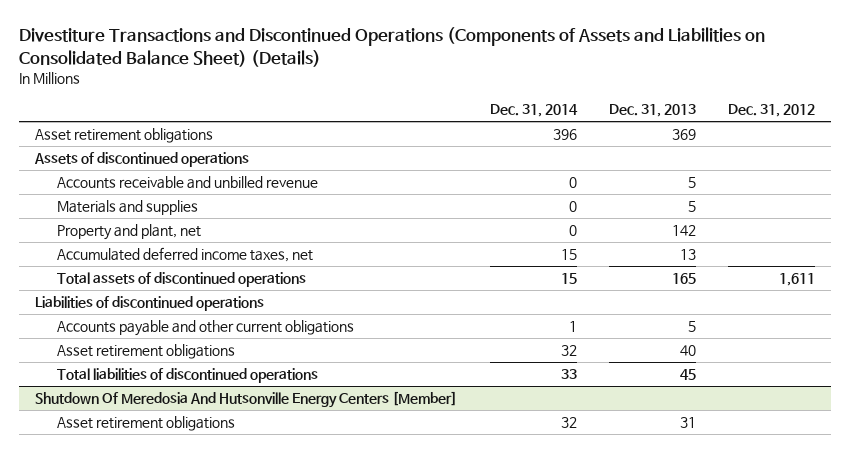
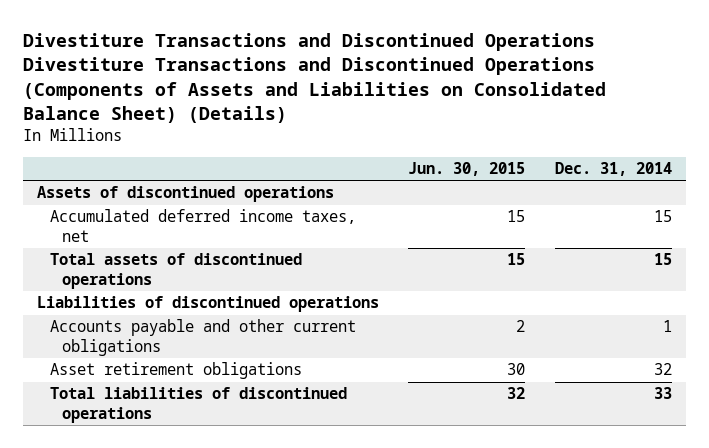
[19,27,766,67] Divestiture Transactions and Discontinued Operations (Components of Assets and Liabilities on Consolidated Balance Sheet) (Details) -> [22,33,606,123] Divestiture Transactions and Discontinued Operations Divestiture Transactions and Discontinued Operations (Components of Assets and Liabilities on Consolidated Balance Sheet) (Details)
[608,104,696,118] Dec. 31, 2013 -> none
[727,104,815,118] Dec. 31, 2012 -> none
none -> [408,162,526,177] Jun. 30, 2015
[35,128,214,144] Asset retirement obligations -> none
[57,176,319,190] Accounts receivable and unbilled revenue -> none
[57,200,199,216] Materials and supplies -> none
[57,224,202,241] Property and plant, net -> none
[35,391,458,409] Shutdown Of Meredosia And Hutsonville Energy Centers [Member] -> none
[57,416,236,432] Asset retirement obligations -> none

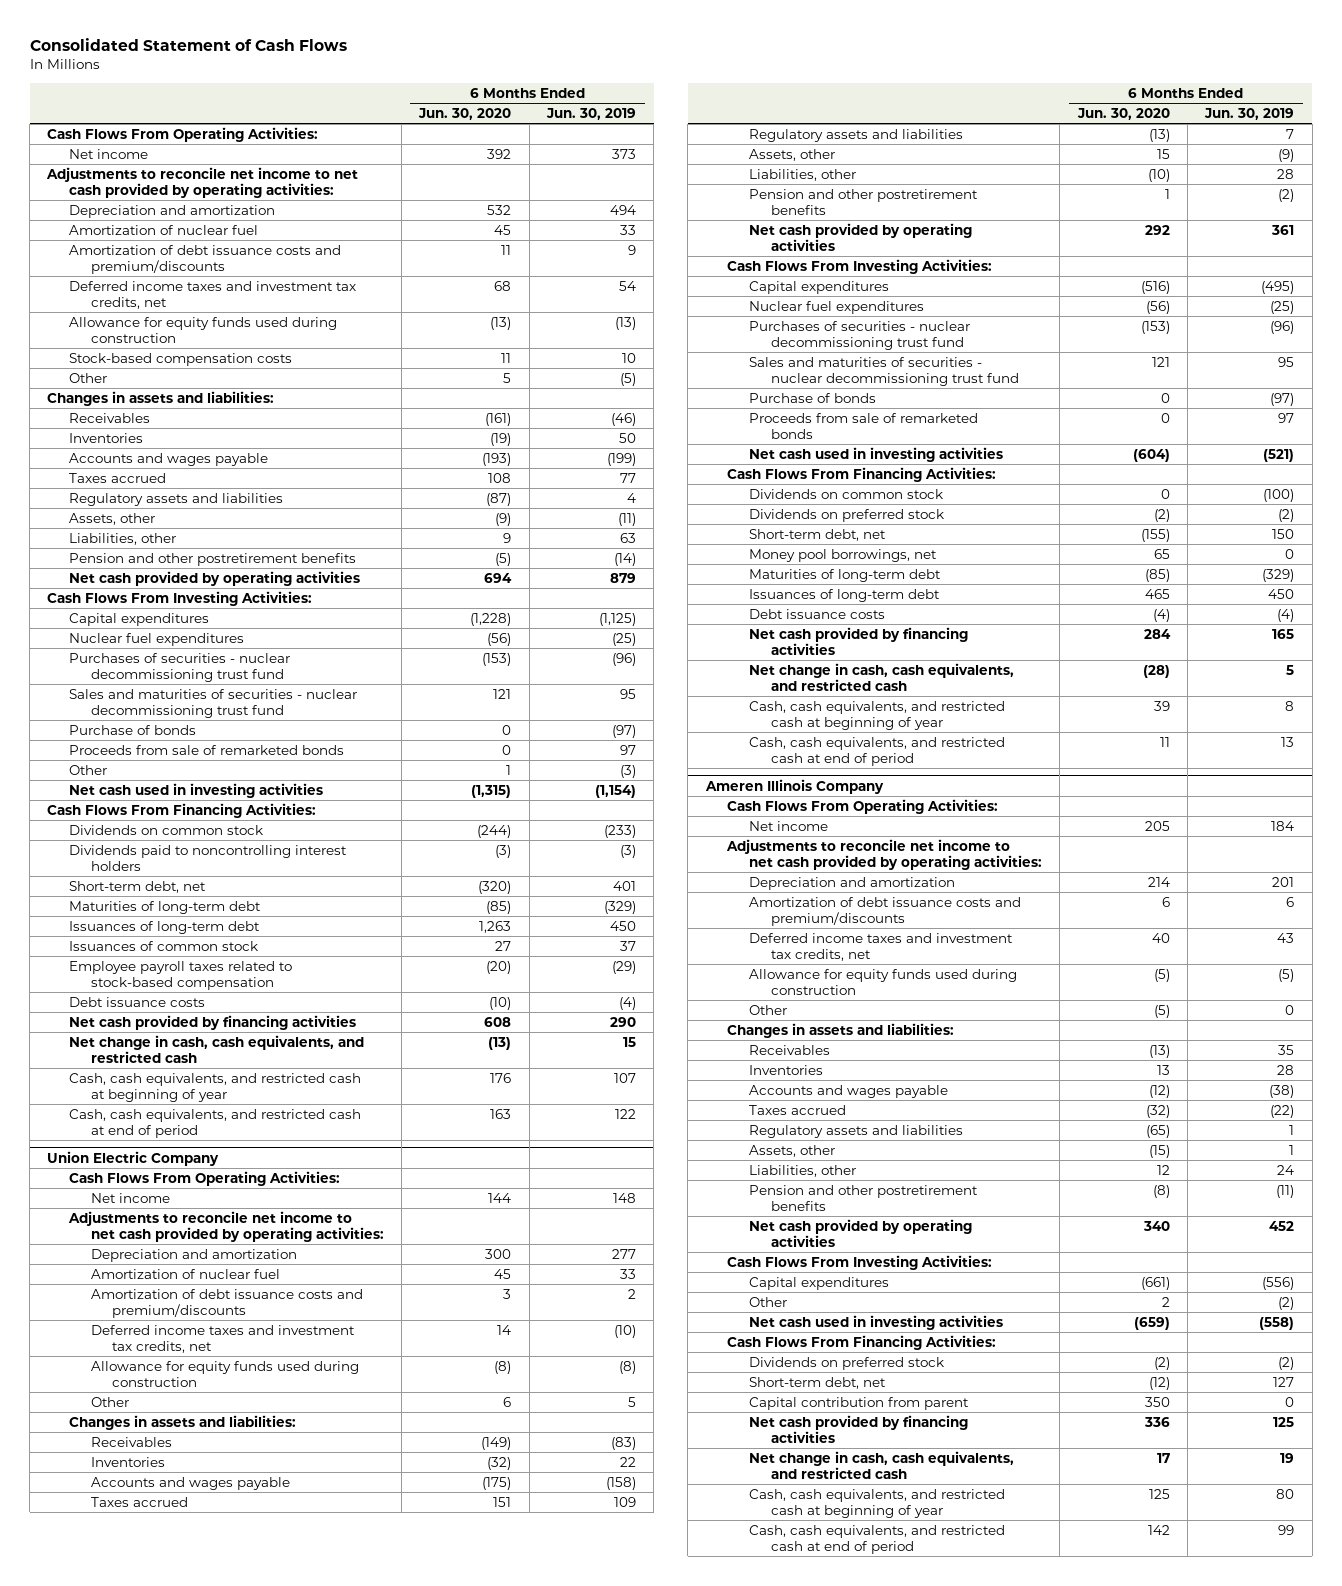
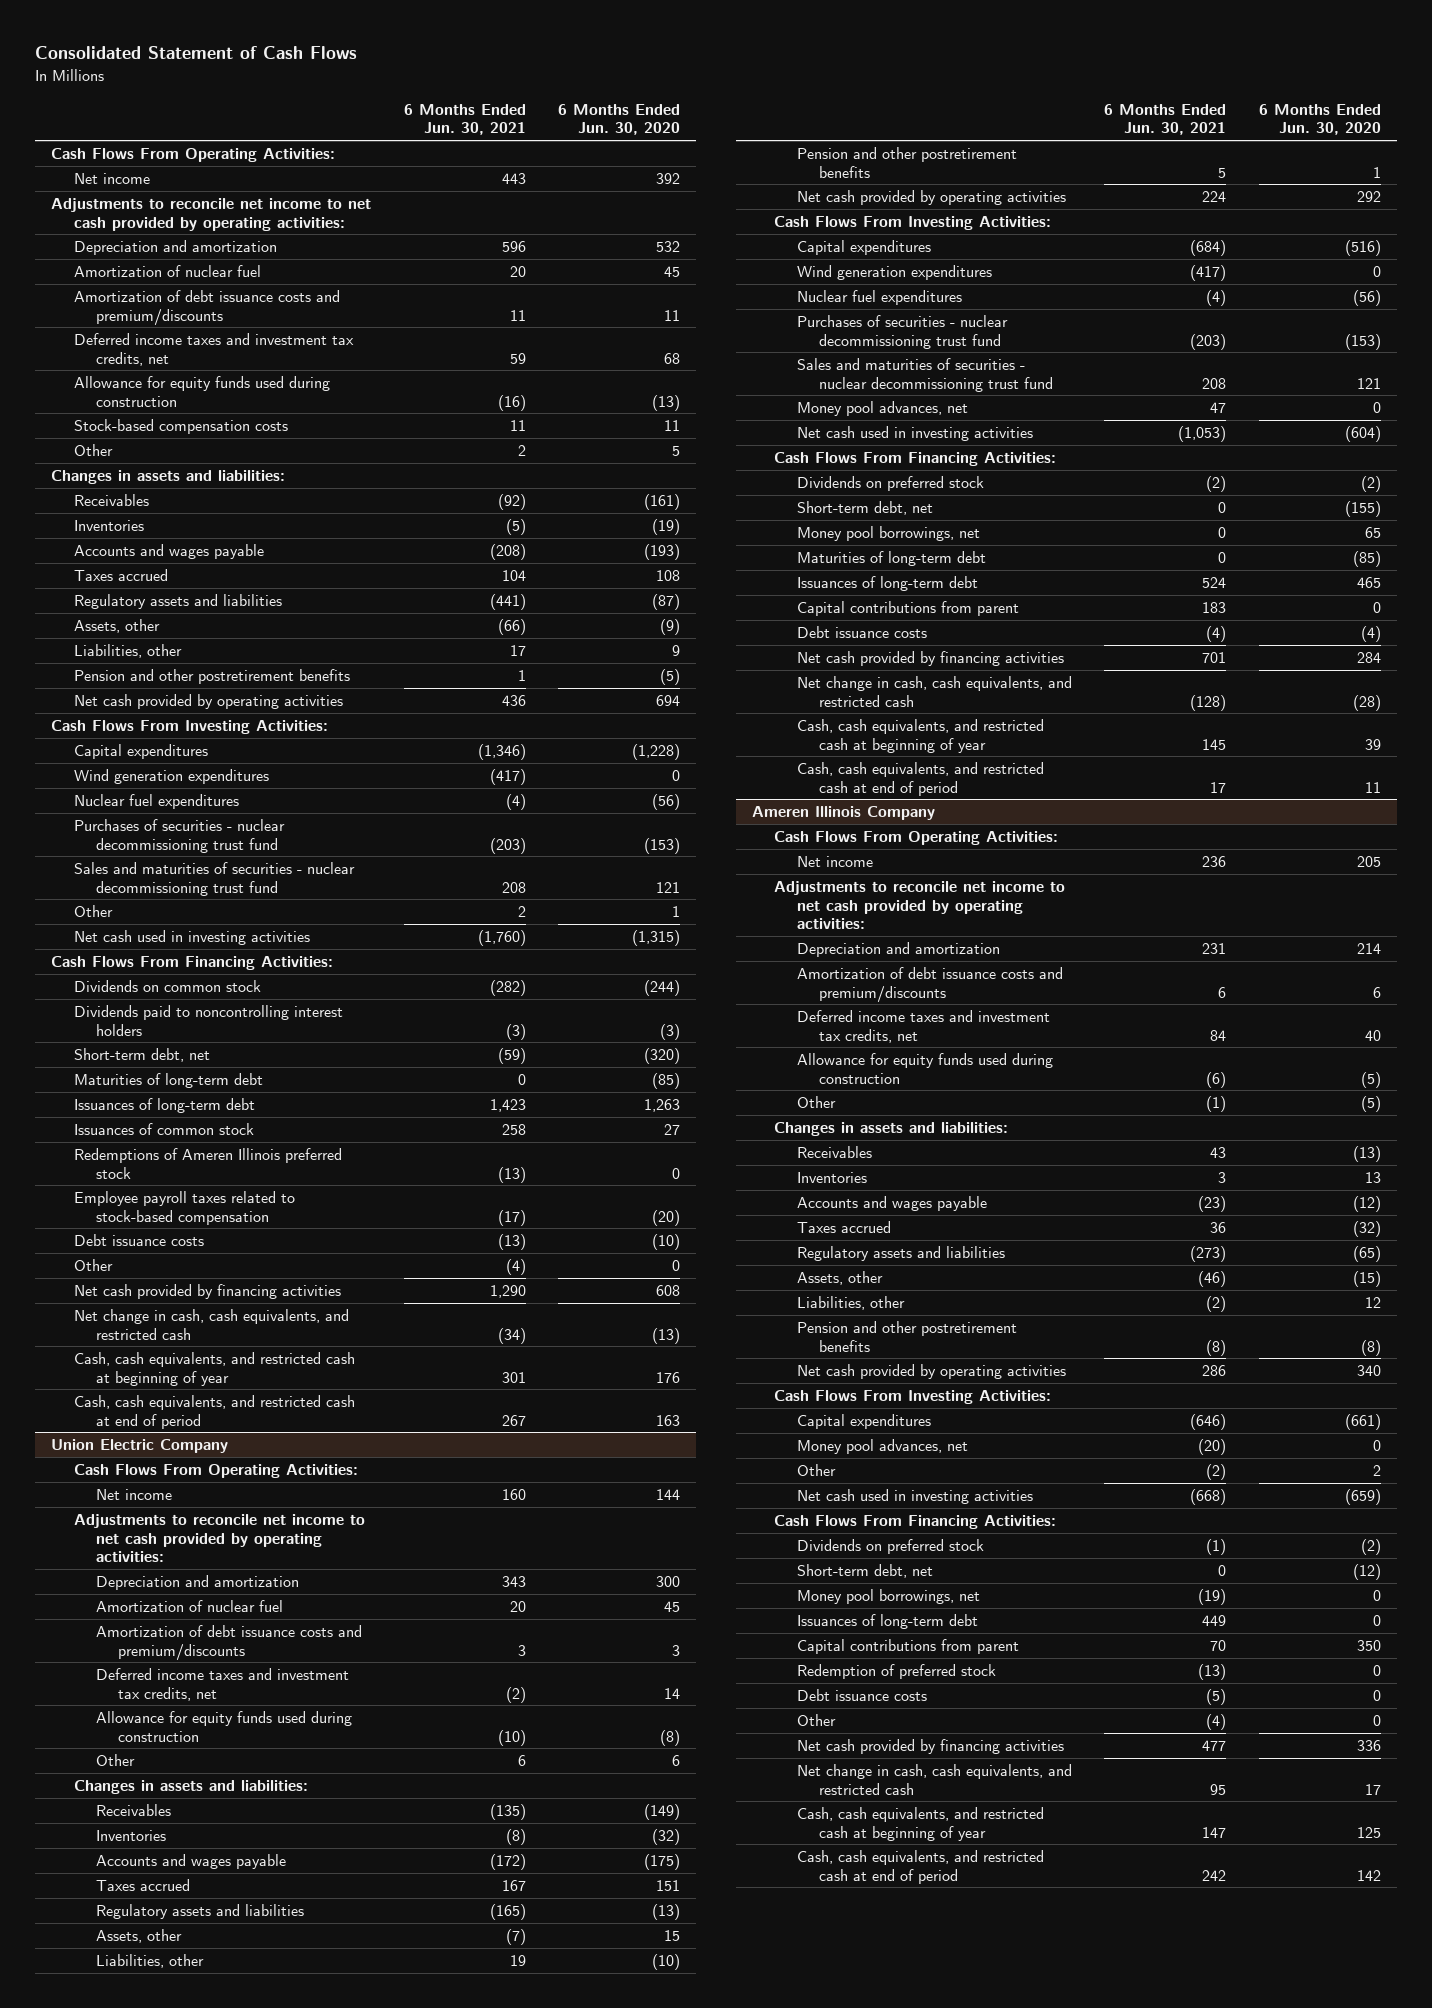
[545,107,636,120] Jun. 30, 2019 -> none
none -> [403,103,526,136] 6 Months Ended Jun. 30, 2021
none -> [73,768,269,784] Wind generation expenditures
[69,724,197,735] Purchase of bonds -> none
[69,744,345,755] Proceeds from sale of remarketed bonds -> none
none -> [73,1147,342,1179] Redemptions of Ameren Illinois preferred stock
none -> [73,1258,113,1271] Other
none -> [796,264,992,280] Wind generation expenditures
[749,392,877,403] Purchase of bonds -> none
[749,412,979,439] Proceeds from sale of remarketed bonds -> none
none -> [796,400,968,416] Money pool advances, net
[749,488,944,499] Dividends on common stock -> none
none -> [796,600,1019,616] Capital contributions from parent
none -> [796,1438,968,1454] Money pool advances, net
none -> [796,1588,980,1604] Money pool borrowings, net
none -> [796,1613,978,1629] Issuances of long-term debt
[749,1396,970,1410] Capital contribution from parent -> [796,1638,1019,1654] Capital contributions from parent
none -> [796,1663,996,1679] Redemption of preferred stock
none -> [796,1688,927,1701] Debt issuance costs
none -> [796,1713,836,1726] Other

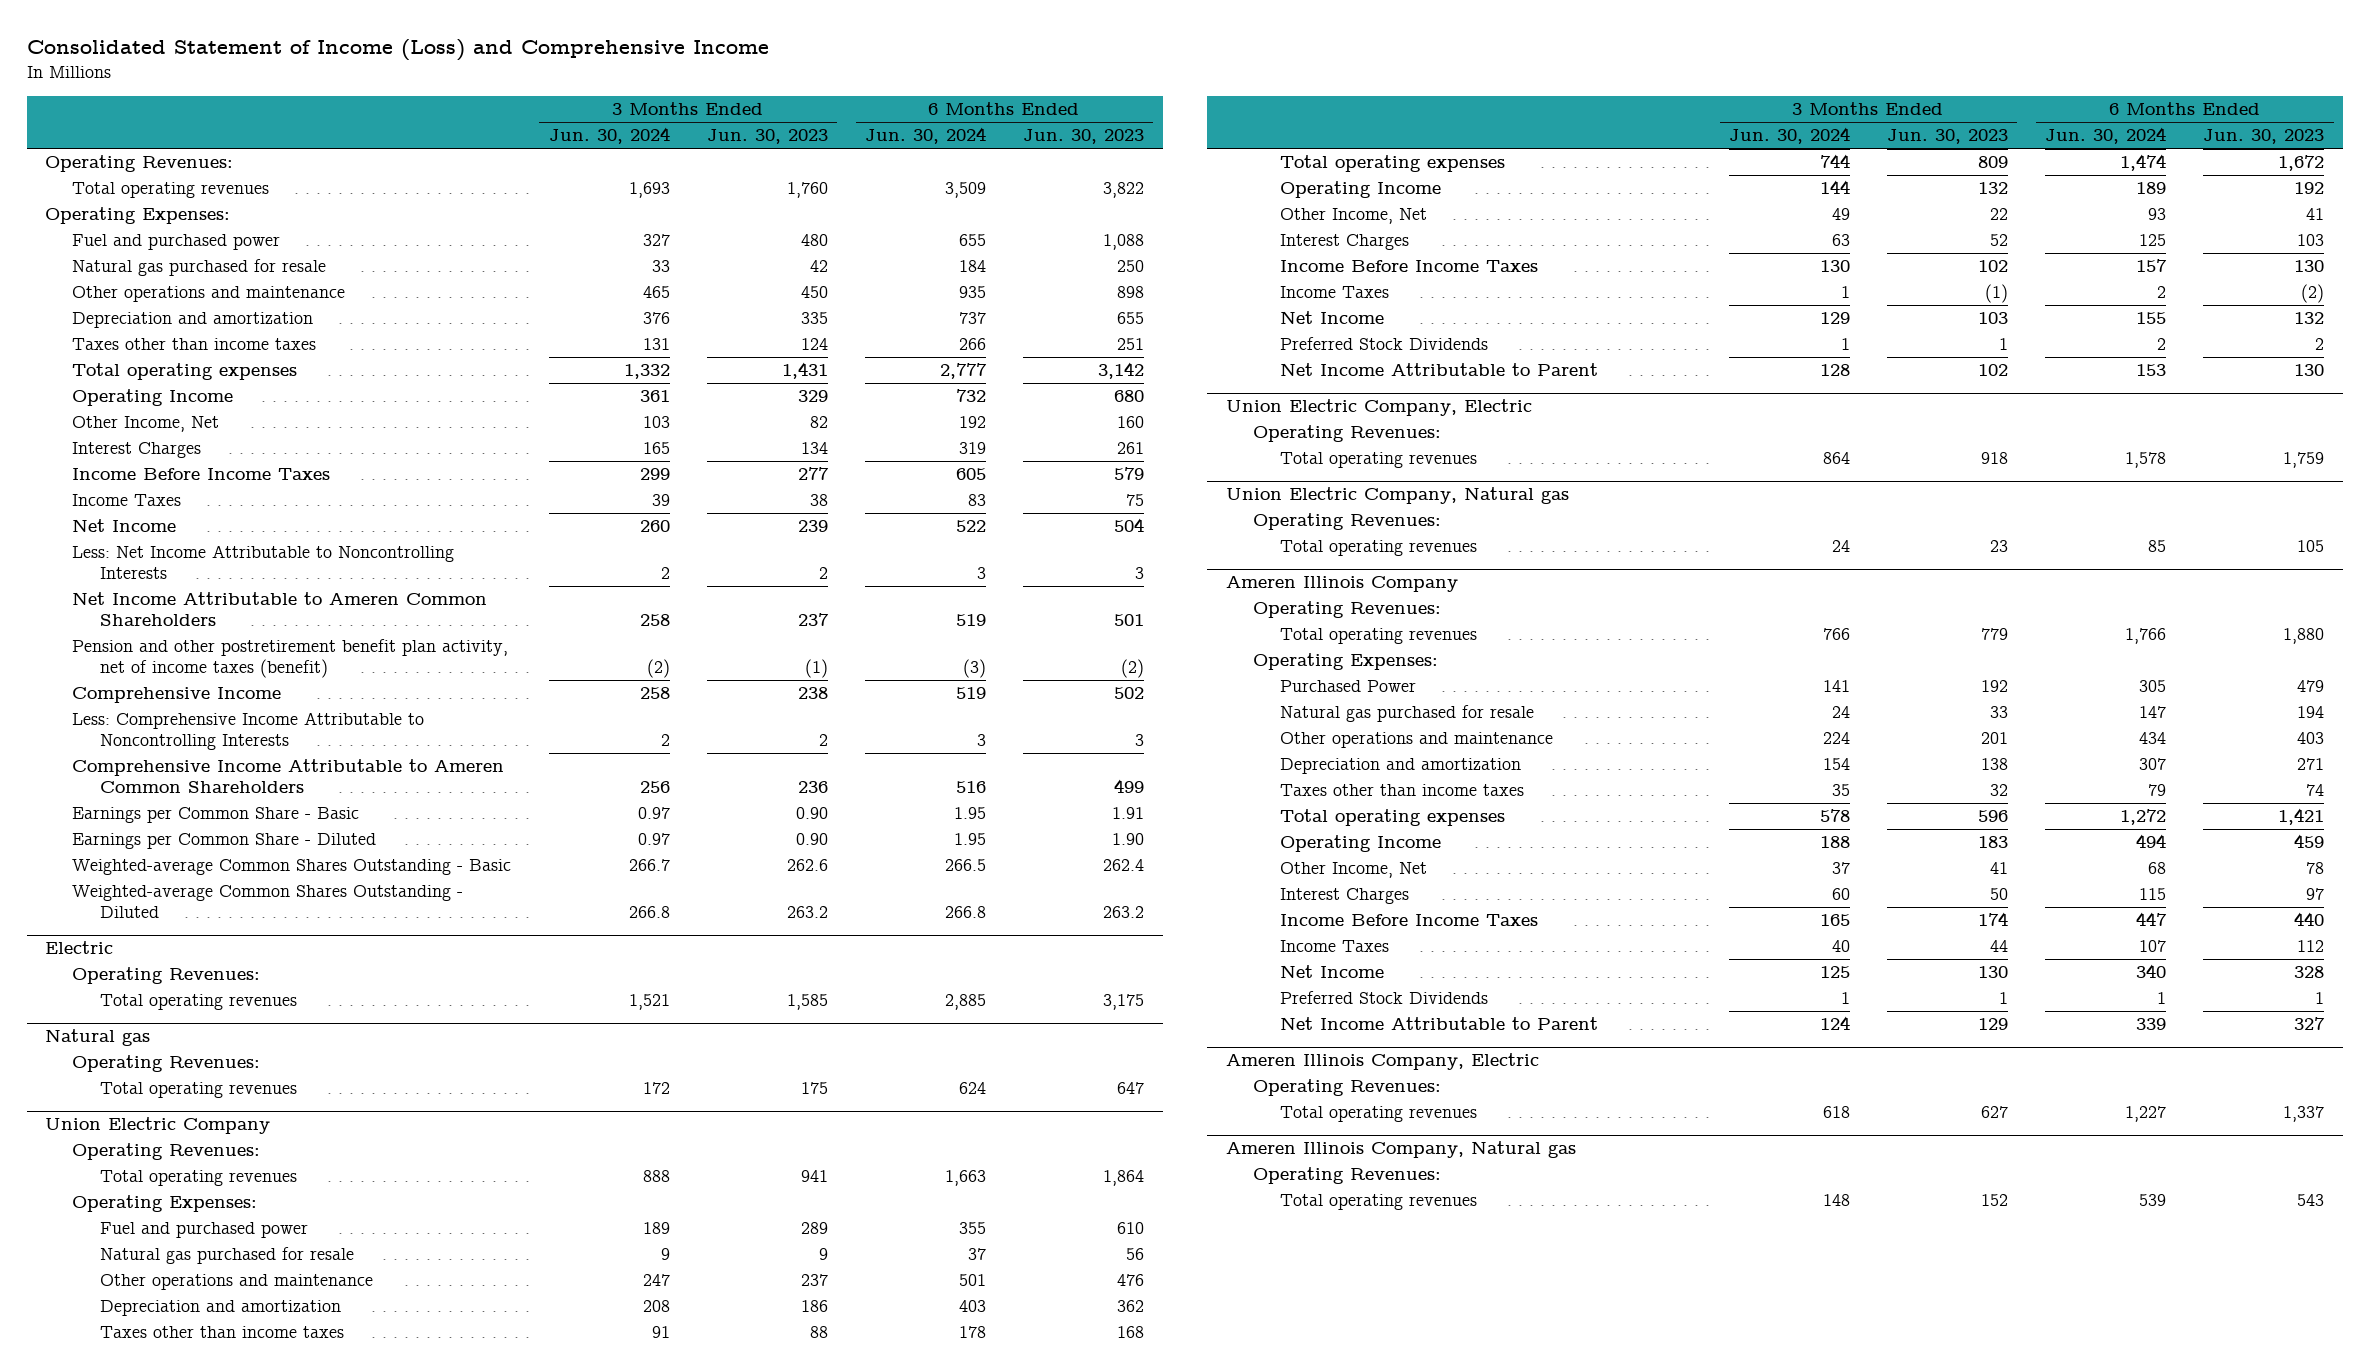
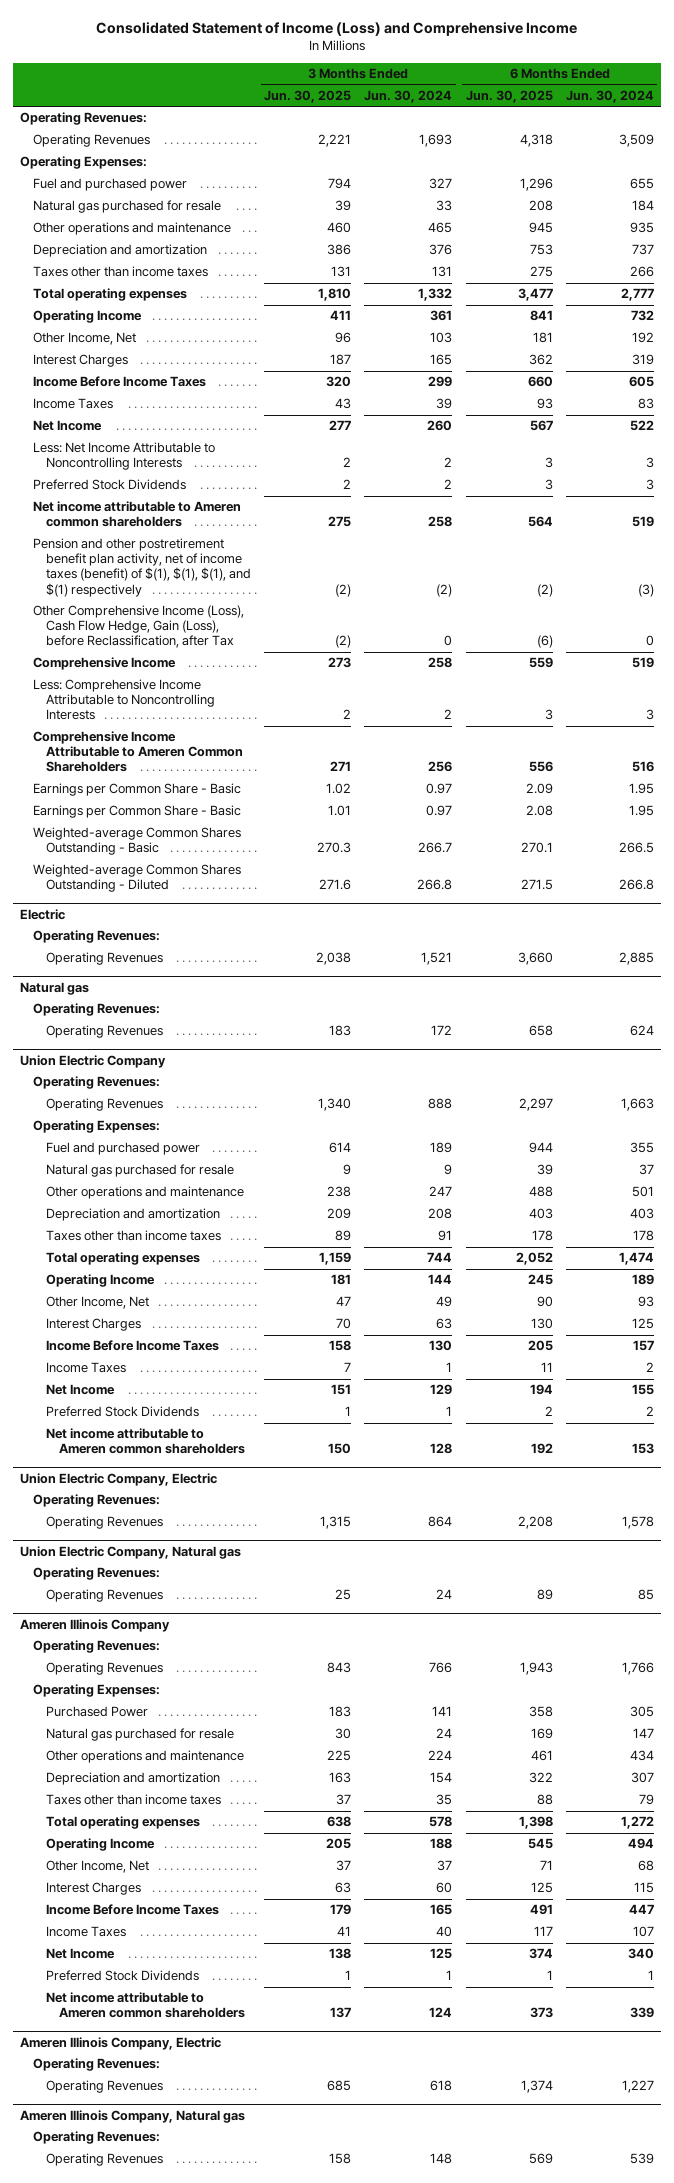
[706,129,828,145] Jun. 30, 2023 -> none
[1023,129,1145,145] Jun. 30, 2023 -> none
none -> [263,89,351,103] Jun. 30, 2025
none -> [465,89,553,103] Jun. 30, 2025
[72,182,270,199] Total operating revenues -> [32,134,150,148] Operating Revenues
none -> [32,479,186,491] Preferred Stock Dividends
[72,592,488,626] Net Income Attributable to Ameren Common Shareholders -> [32,501,241,528] Net income attributable to Ameren common shareholders
[72,639,509,678] Pension and other postretirement benefit plan activity, net of income taxes (benefit) -> [32,538,251,597] Pension and other postretirement benefit plan activity, net of income taxes (benefit) of $(1), $(1), $(1), and $(1) respectively
none -> [32,605,244,649] Other Comprehensive Income (Loss), Cash Flow Hedge, Gain (Loss), before Reclassification, after Tax
[72,833,377,850] Earnings per Common Share - Diluted -> [32,805,241,819] Earnings per Common Share - Basic
[99,994,297,1011] Total operating revenues -> [45,952,163,966] Operating Revenues
[99,1082,297,1099] Total operating revenues -> [45,1025,163,1039] Operating Revenues
[99,1170,297,1187] Total operating revenues -> [45,1098,163,1112] Operating Revenues
[1279,363,1598,377] Net Income Attributable to Parent -> [45,1428,245,1455] Net income attributable to Ameren common shareholders
[1279,452,1477,469] Total operating revenues -> [45,1516,163,1530] Operating Revenues
[1279,540,1477,557] Total operating revenues -> [45,1589,163,1603] Operating Revenues
[1279,628,1477,645] Total operating revenues -> [45,1662,163,1676] Operating Revenues
[1279,1017,1598,1031] Net Income Attributable to Parent -> [45,1992,245,2019] Net income attributable to Ameren common shareholders
[1279,1106,1477,1123] Total operating revenues -> [45,2080,163,2094] Operating Revenues
[1279,1194,1477,1211] Total operating revenues -> [45,2153,163,2167] Operating Revenues

